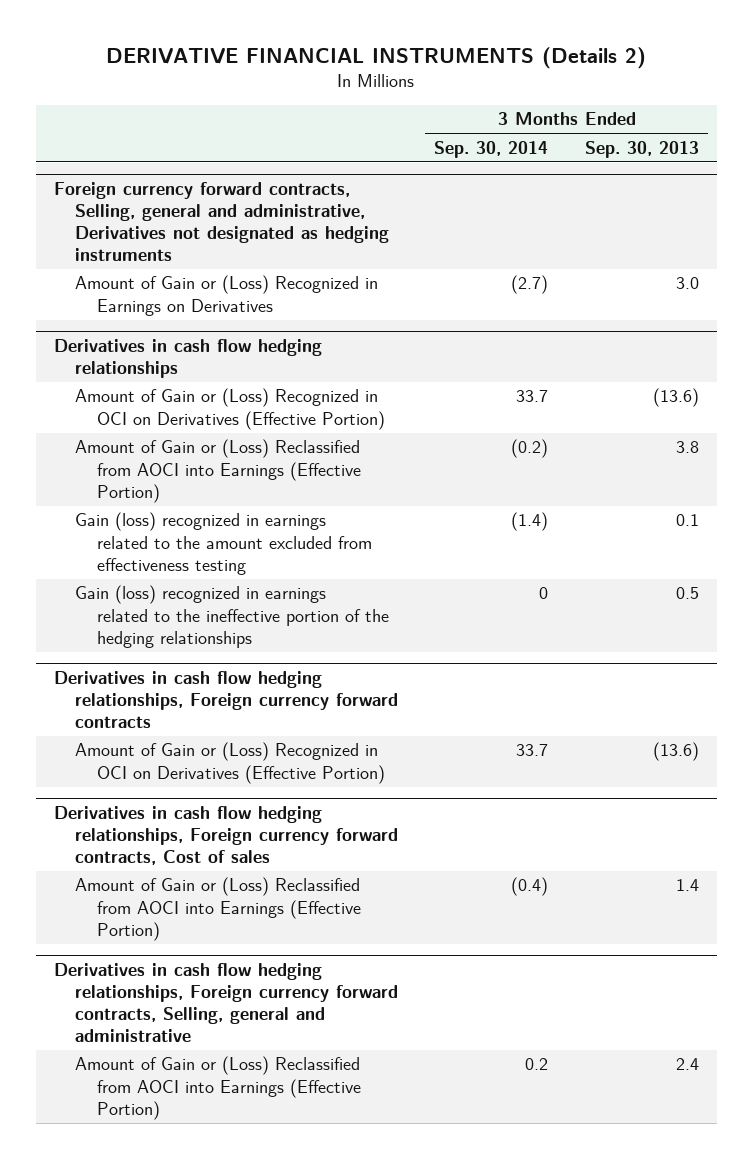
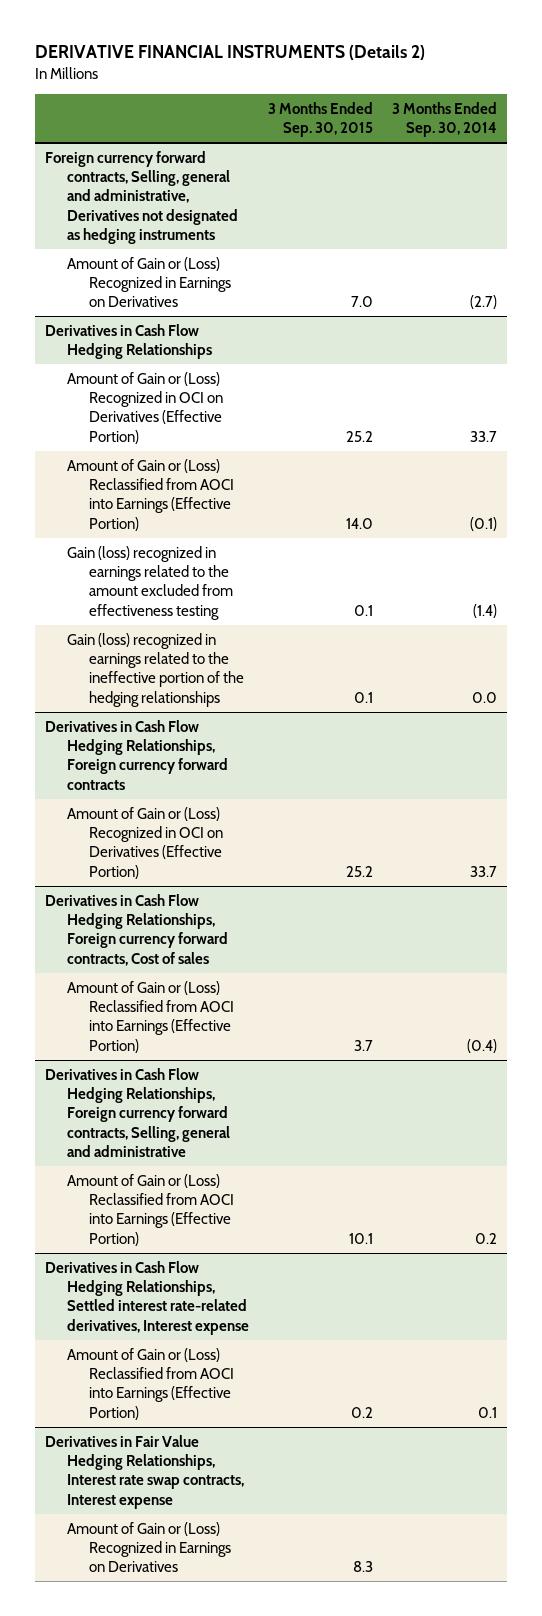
[584,140,699,158] Sep. 30, 2013 -> none
none -> [268,101,374,137] 3 Months Ended Sep. 30, 2015
[53,338,322,378] Derivatives in cash flow hedging relationships -> [44,323,212,359] Derivatives in Cash Flow Hedging Relationships
[511,439,549,459] (0.2) -> [470,516,498,531] (0.1)
[539,587,549,600] 0 -> [472,691,498,703] 0.0
[53,670,399,729] Derivatives in cash flow hedging relationships, Foreign currency forward contracts -> [44,719,228,790] Derivatives in Cash Flow Hedging Relationships, Foreign currency forward contracts
[53,805,399,866] Derivatives in cash flow hedging relationships, Foreign currency forward contracts, Cost of sales -> [44,893,228,966] Derivatives in Cash Flow Hedging Relationships, Foreign currency forward contracts, Cost of sales
[53,962,399,1043] Derivatives in cash flow hedging relationships, Foreign currency forward contracts, Selling, general and administrative -> [44,1067,230,1157] Derivatives in Cash Flow Hedging Relationships, Foreign currency forward contracts, Selling, general and administrative
none -> [44,1260,249,1335] Derivatives in Cash Flow Hedging Relationships, Settled interest rate-related derivatives, Interest expense
none -> [66,1347,234,1420] Amount of Gain or (Loss) Reclassified from AOCI into Earnings (Effective Portion)
none -> [44,1434,244,1509] Derivatives in Fair Value Hedging Relationships, Interest rate swap contracts, Interest expense
none -> [66,1521,231,1573] Amount of Gain or (Loss) Recognized in Earnings on Derivatives

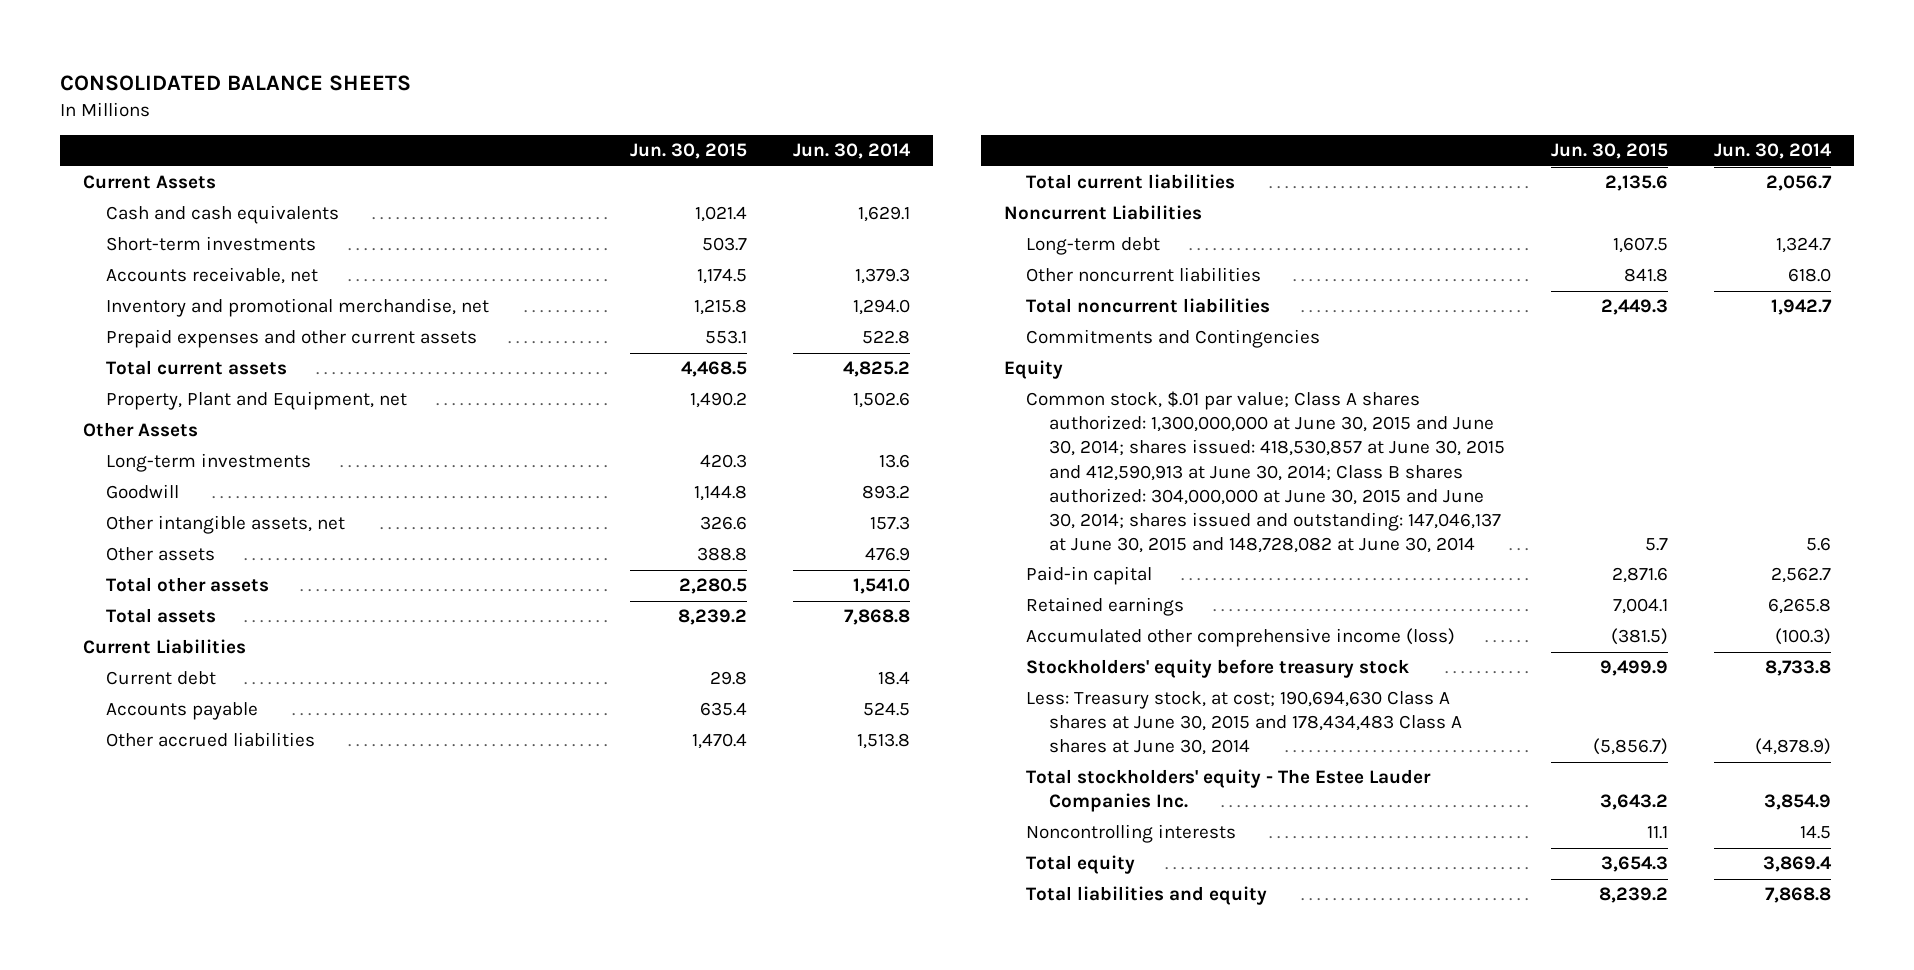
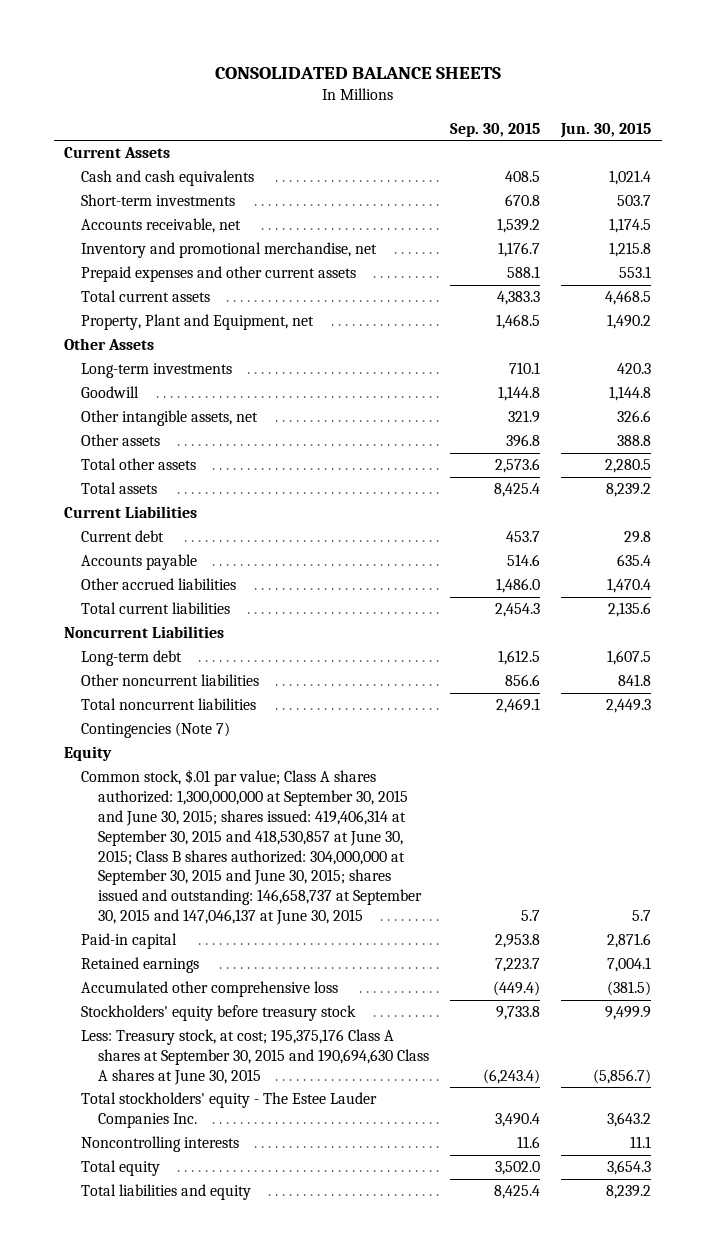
[793,143,912,160] Jun. 30, 2014 -> none
none -> [450,122,541,137] Sep. 30, 2015
[1026,329,1321,349] Commitments and Contingencies -> [81,722,231,739] Contingencies (Note 7)
[1026,391,1505,553] Common stock, $.01 par value; Class A shares authorized: 1,300,000,000 at June 30, 2015 and June 30, 2014; shares issued: 418,530,857 at June 30, 2015 and 412,590,913 at June 30, 2014; Class B shares authorized: 304,000,000 at June 30, 2015 and June 30, 2014; shares issued and outstanding: 147,046,137 at June 30, 2015 and 148,728,082 at June 30, 2014 -> [81,769,422,926] Common stock, $.01 par value; Class A shares authorized: 1,300,000,000 at September 30, 2015 and June 30, 2015; shares issued: 419,406,314 at September 30, 2015 and 418,530,857 at June 30, 2015; Class B shares authorized: 304,000,000 at September 30, 2015 and June 30, 2015; shares issued and outstanding: 146,658,737 at September 30, 2015 and 147,046,137 at June 30, 2015
[1026,628,1456,648] Accumulated other comprehensive income (loss) -> [81,981,339,998] Accumulated other comprehensive loss
[1026,691,1462,756] Less: Treasury stock, at cost; 190,694,630 Class A shares at June 30, 2015 and 178,434,483 Class A shares at June 30, 2014 -> [81,1029,429,1085] Less: Treasury stock, at cost; 195,375,176 Class A shares at September 30, 2015 and 190,694,630 Class A shares at June 30, 2015

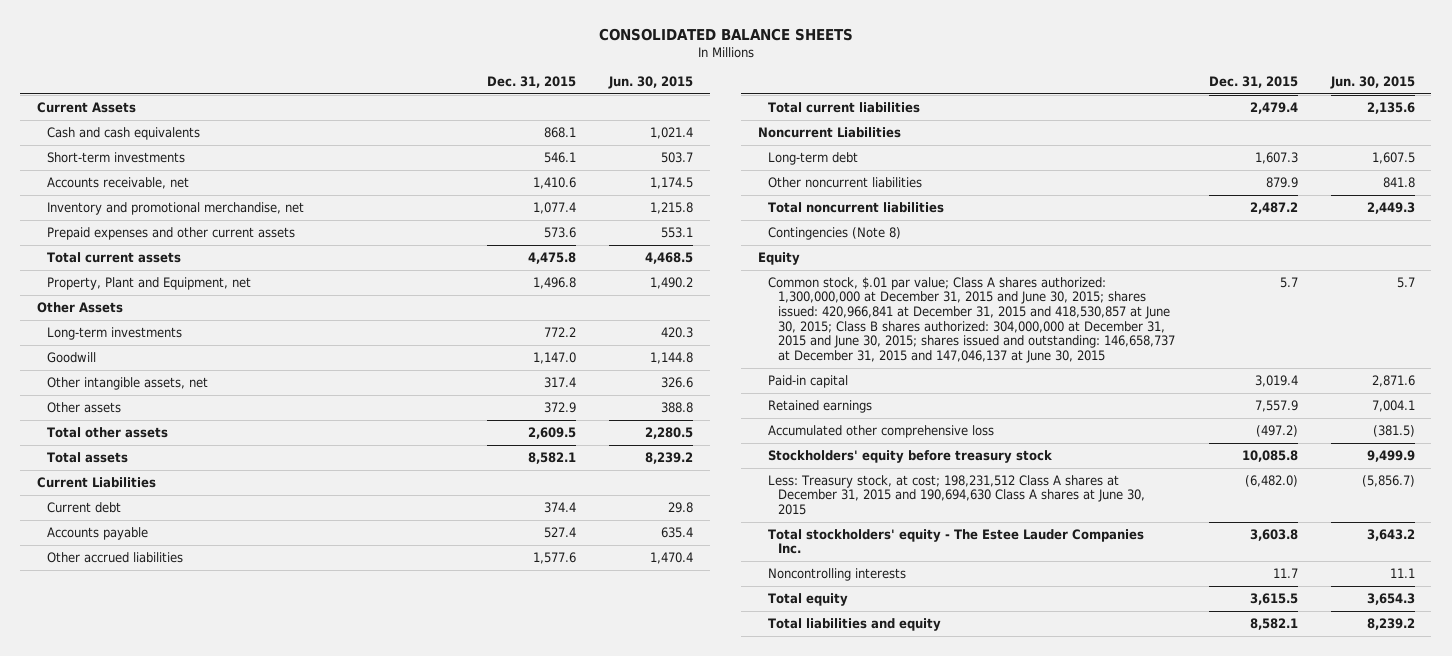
[450,122,541,137] Sep. 30, 2015 -> none
none -> [487,76,577,89] Dec. 31, 2015
[81,722,231,739] Contingencies (Note 7) -> [768,226,902,240] Contingencies (Note 8)
[81,769,422,926] Common stock, $.01 par value; Class A shares authorized: 1,300,000,000 at September 30, 2015 and June 30, 2015; shares issued: 419,406,314 at September 30, 2015 and 418,530,857 at June 30, 2015; Class B shares authorized: 304,000,000 at September 30, 2015 and June 30, 2015; shares issued and outstanding: 146,658,737 at September 30, 2015 and 147,046,137 at June 30, 2015 -> [768,276,1176,363] Common stock, $.01 par value; Class A shares authorized: 1,300,000,000 at December 31, 2015 and June 30, 2015; shares issued: 420,966,841 at December 31, 2015 and 418,530,857 at June 30, 2015; Class B shares authorized: 304,000,000 at December 31, 2015 and June 30, 2015; shares issued and outstanding: 146,658,737 at December 31, 2015 and 147,046,137 at June 30, 2015
[81,1029,429,1085] Less: Treasury stock, at cost; 195,375,176 Class A shares at September 30, 2015 and 190,694,630 Class A shares at June 30, 2015 -> [768,474,1146,516] Less: Treasury stock, at cost; 198,231,512 Class A shares at December 31, 2015 and 190,694,630 Class A shares at June 30, 2015

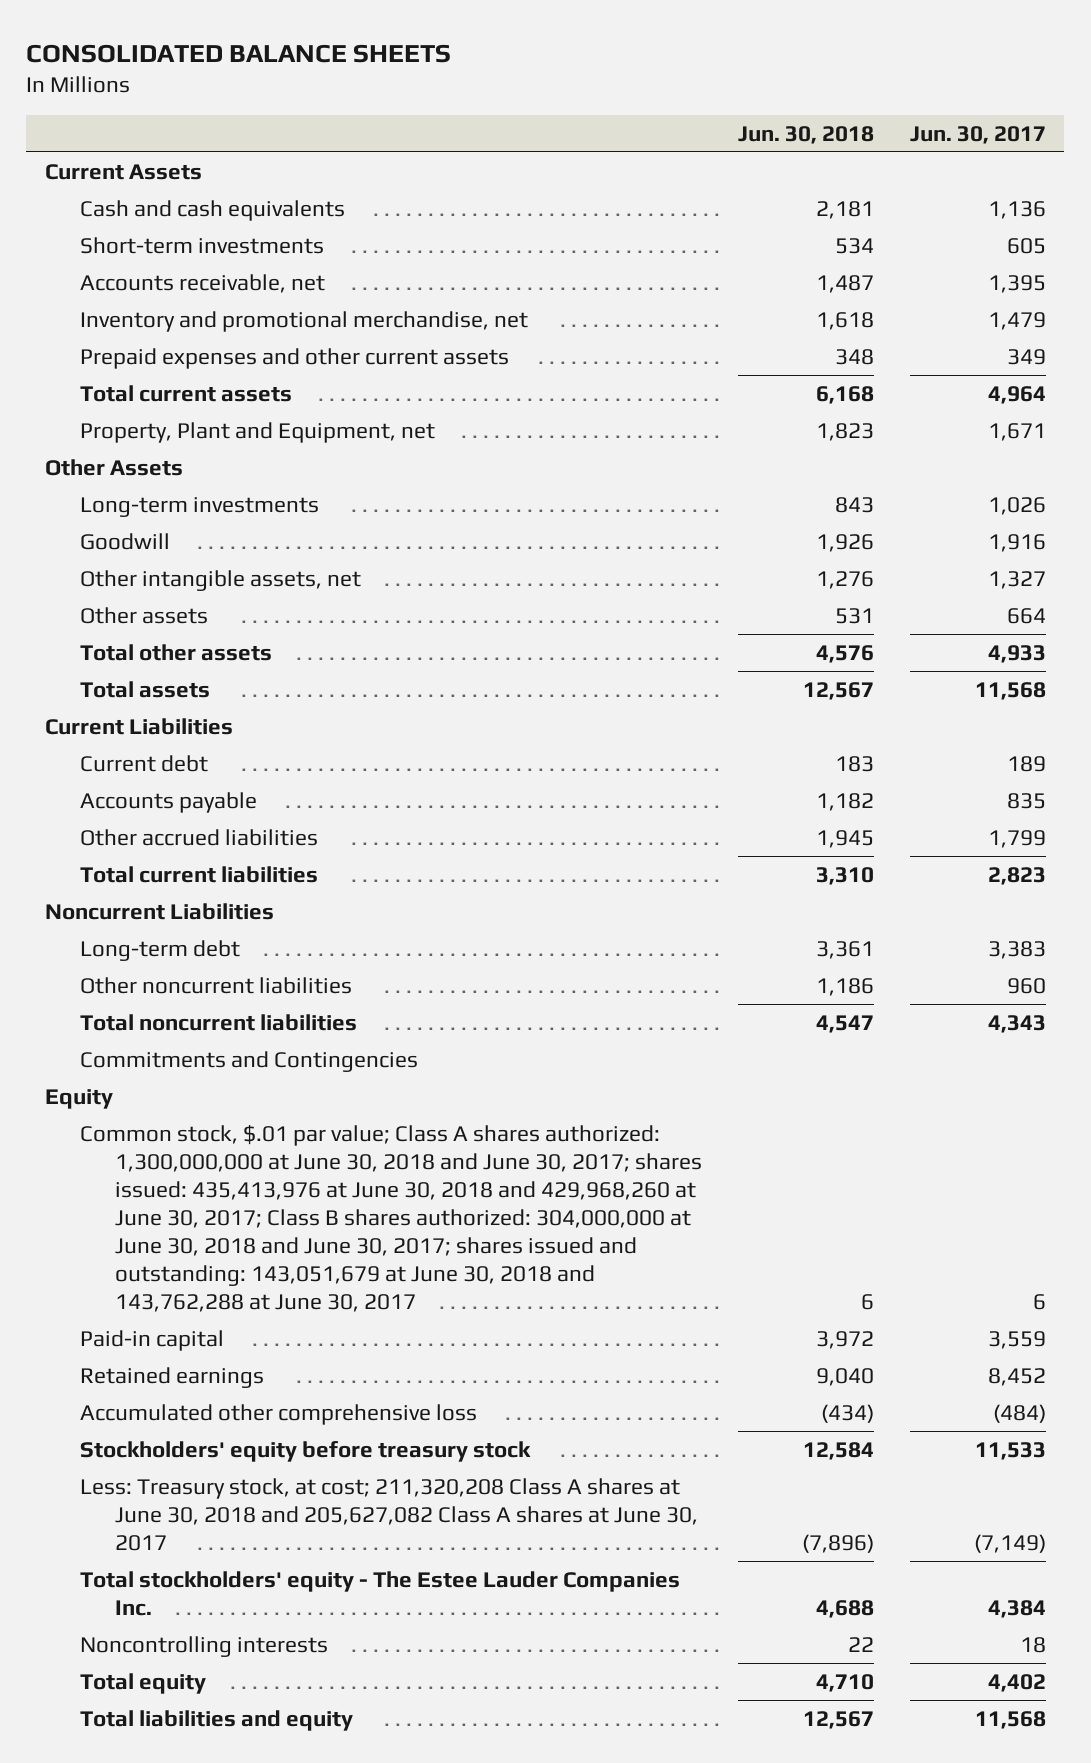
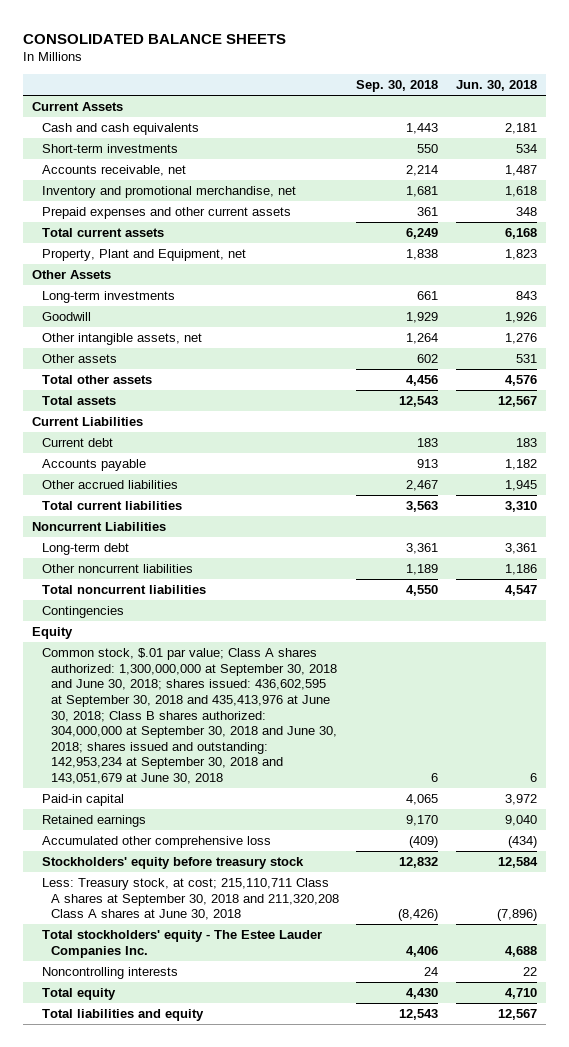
[910,125,1047,144] Jun. 30, 2017 -> none
none -> [356,80,439,93] Sep. 30, 2018
[79,1050,418,1072] Commitments and Contingencies -> [41,606,124,619] Contingencies
[79,1124,702,1313] Common stock, $.01 par value; Class A shares authorized: 1,300,000,000 at June 30, 2018 and June 30, 2017; shares issued: 435,413,976 at June 30, 2018 and 429,968,260 at June 30, 2017; Class B shares authorized: 304,000,000 at June 30, 2018 and June 30, 2017; shares issued and outstanding: 143,051,679 at June 30, 2018 and 143,762,288 at June 30, 2017 -> [41,648,338,784] Common stock, $.01 par value; Class A shares authorized: 1,300,000,000 at September 30, 2018 and June 30, 2018; shares issued: 436,602,595 at September 30, 2018 and 435,413,976 at June 30, 2018; Class B shares authorized: 304,000,000 at September 30, 2018 and June 30, 2018; shares issued and outstanding: 142,953,234 at September 30, 2018 and 143,051,679 at June 30, 2018
[79,1477,698,1551] Less: Treasury stock, at cost; 211,320,208 Class A shares at June 30, 2018 and 205,627,082 Class A shares at June 30, 2017 -> [41,878,340,921] Less: Treasury stock, at cost; 215,110,711 Class A shares at September 30, 2018 and 211,320,208 Class A shares at June 30, 2018

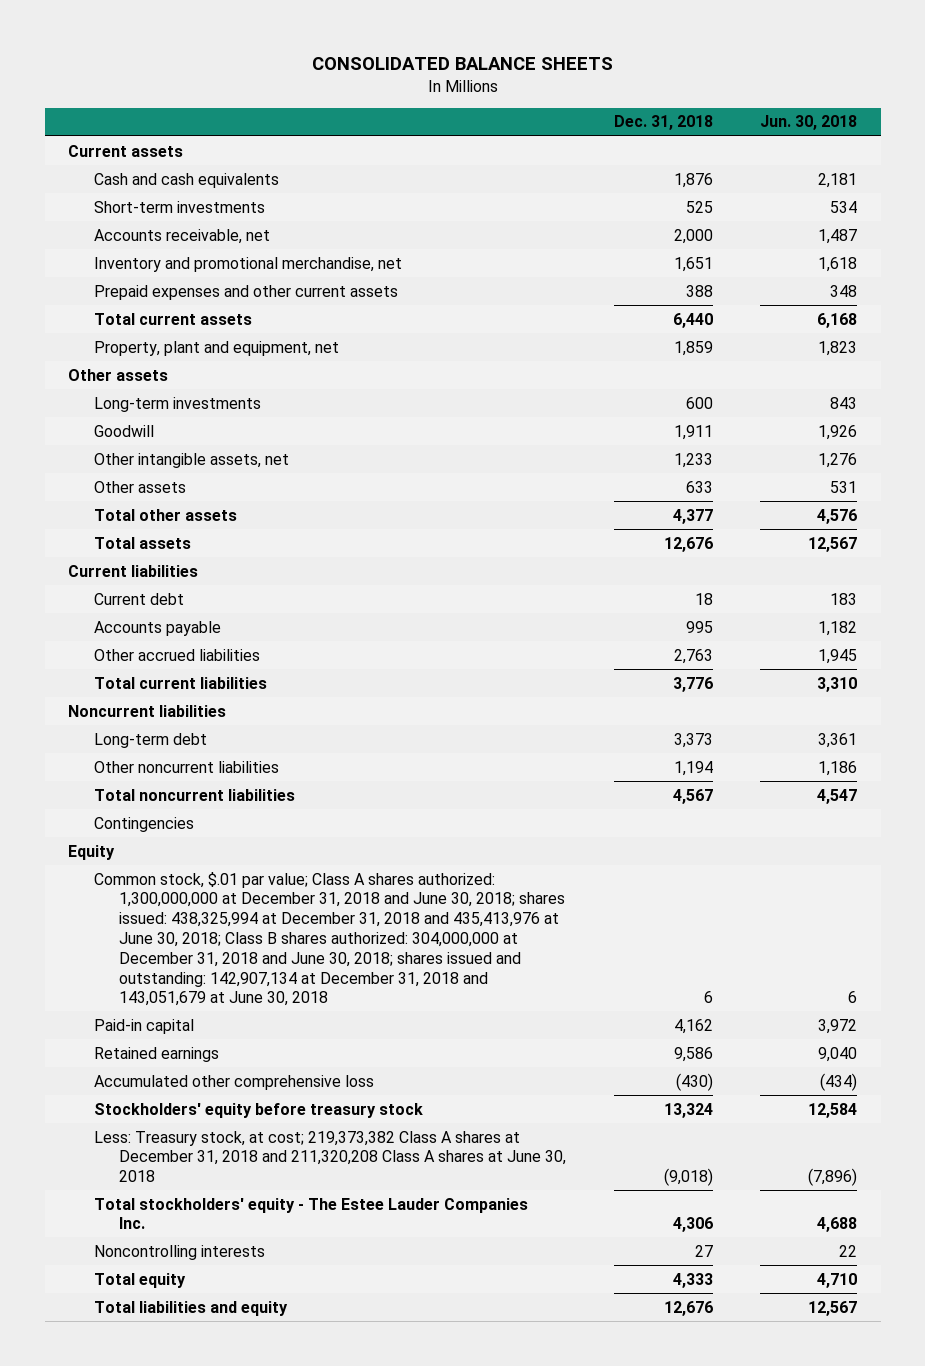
[356,80,439,93] Sep. 30, 2018 -> none
none -> [613,115,713,131] Dec. 31, 2018
[32,102,124,112] Current Assets -> [68,144,184,157] Current assets
[41,249,246,262] Property, Plant and Equipment, net -> [93,340,339,356] Property, plant and equipment, net
[32,270,112,280] Other Assets -> [68,368,169,381] Other assets
[32,417,144,427] Current Liabilities -> [68,564,199,577] Current liabilities
[32,522,167,532] Noncurrent Liabilities -> [68,704,227,717] Noncurrent liabilities
[41,648,338,784] Common stock, $.01 par value; Class A shares authorized: 1,300,000,000 at September 30, 2018 and June 30, 2018; shares issued: 436,602,595 at September 30, 2018 and 435,413,976 at June 30, 2018; Class B shares authorized: 304,000,000 at September 30, 2018 and June 30, 2018; shares issued and outstanding: 142,953,234 at September 30, 2018 and 143,051,679 at June 30, 2018 -> [93,871,566,1007] Common stock, $.01 par value; Class A shares authorized: 1,300,000,000 at December 31, 2018 and June 30, 2018; shares issued: 438,325,994 at December 31, 2018 and 435,413,976 at June 30, 2018; Class B shares authorized: 304,000,000 at December 31, 2018 and June 30, 2018; shares issued and outstanding: 142,907,134 at December 31, 2018 and 143,051,679 at June 30, 2018
[41,878,340,921] Less: Treasury stock, at cost; 215,110,711 Class A shares at September 30, 2018 and 211,320,208 Class A shares at June 30, 2018 -> [93,1130,567,1183] Less: Treasury stock, at cost; 219,373,382 Class A shares at December 31, 2018 and 211,320,208 Class A shares at June 30, 2018

